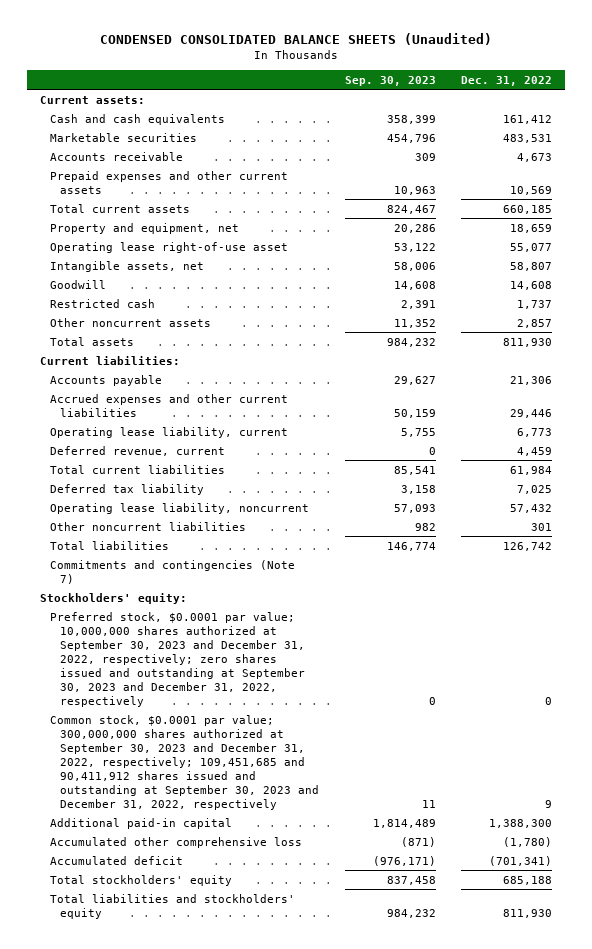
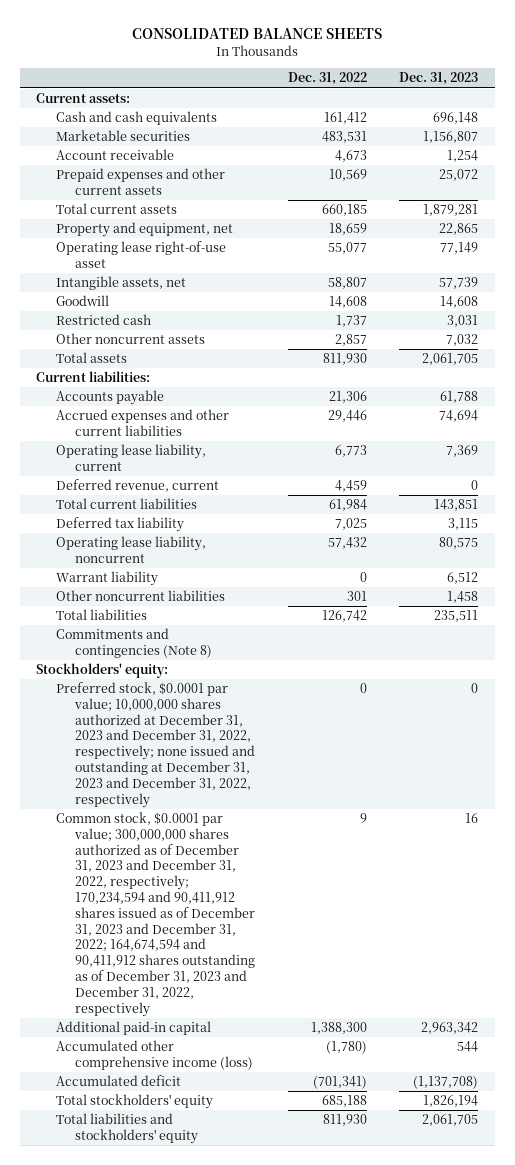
[100,33,493,46] CONDENSED CONSOLIDATED BALANCE SHEETS (Unaudited) -> [132,28,383,40] CONSOLIDATED BALANCE SHEETS
[344,75,436,86] Sep. 30, 2023 -> none
none -> [399,72,479,86] Dec. 31, 2023
[50,151,184,161] Accounts receivable -> [55,149,174,161] Account receivable
none -> [55,571,158,587] Warrant liability
[50,559,296,584] Commitments and contingencies (Note 7) -> [55,628,213,658] Commitments and contingencies (Note 8)
[50,611,306,707] Preferred stock, $0.0001 par value; 10,000,000 shares authorized at September 30, 2023 and December 31, 2022, respectively; zero shares issued and outstanding at September 30, 2023 and December 31, 2022, respectively -> [55,682,256,808] Preferred stock, $0.0001 par value; 10,000,000 shares authorized at December 31, 2023 and December 31, 2022, respectively; none issued and outstanding at December 31, 2023 and December 31, 2022, respectively
[50,714,320,810] Common stock, $0.0001 par value; 300,000,000 shares authorized at September 30, 2023 and December 31, 2022, respectively; 109,451,685 and 90,411,912 shares issued and outstanding at September 30, 2023 and December 31, 2022, respectively -> [55,812,256,1017] Common stock, $0.0001 par value; 300,000,000 shares authorized as of December 31, 2023 and December 31, 2022, respectively; 170,234,594 and 90,411,912 shares issued as of December 31, 2023 and December 31, 2022; 164,674,594 and 90,411,912 shares outstanding as of December 31, 2023 and December 31, 2022, respectively
[50,836,303,848] Accumulated other comprehensive loss -> [55,1040,254,1070] Accumulated other comprehensive income (loss)

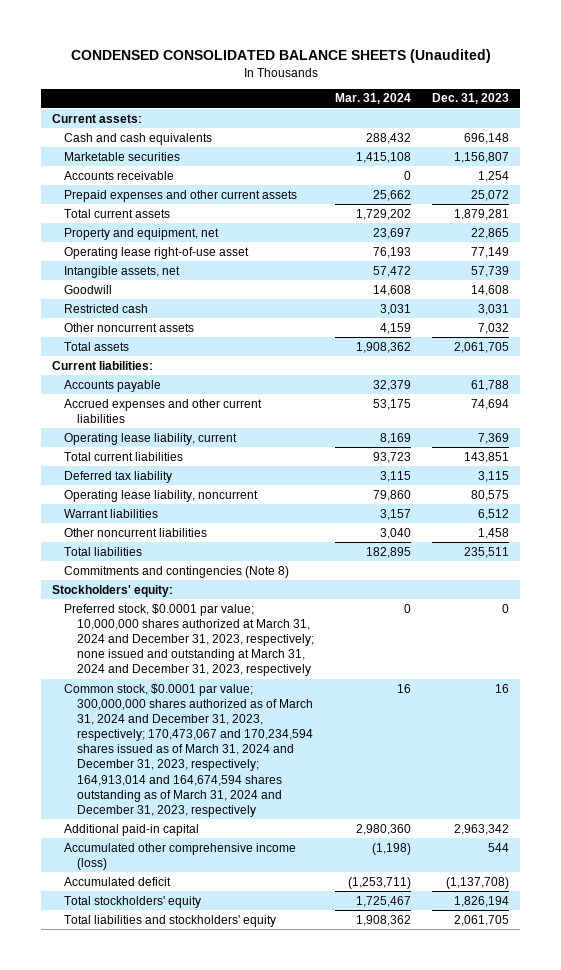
[132,28,383,40] CONSOLIDATED BALANCE SHEETS -> [70,49,491,64] CONDENSED CONSOLIDATED BALANCE SHEETS (Unaudited)
[287,72,367,86] Dec. 31, 2022 -> none
none -> [335,93,412,105] Mar. 31, 2024
[55,149,174,161] Account receivable -> [64,170,175,180] Accounts receivable
[55,479,219,493] Deferred revenue, current -> none
[55,571,158,587] Warrant liability -> [64,508,159,518] Warrant liabilities
[55,682,256,808] Preferred stock, $0.0001 par value; 10,000,000 shares authorized at December 31, 2023 and December 31, 2022, respectively; none issued and outstanding at December 31, 2023 and December 31, 2022, respectively -> [64,603,314,677] Preferred stock, $0.0001 par value; 10,000,000 shares authorized at March 31, 2024 and December 31, 2023, respectively; none issued and outstanding at March 31, 2024 and December 31, 2023, respectively
[55,812,256,1017] Common stock, $0.0001 par value; 300,000,000 shares authorized as of December 31, 2023 and December 31, 2022, respectively; 170,234,594 and 90,411,912 shares issued as of December 31, 2023 and December 31, 2022; 164,674,594 and 90,411,912 shares outstanding as of December 31, 2023 and December 31, 2022, respectively -> [64,683,313,817] Common stock, $0.0001 par value; 300,000,000 shares authorized as of March 31, 2024 and December 31, 2023, respectively; 170,473,067 and 170,234,594 shares issued as of March 31, 2024 and December 31, 2023, respectively; 164,913,014 and 164,674,594 shares outstanding as of March 31, 2024 and December 31, 2023, respectively

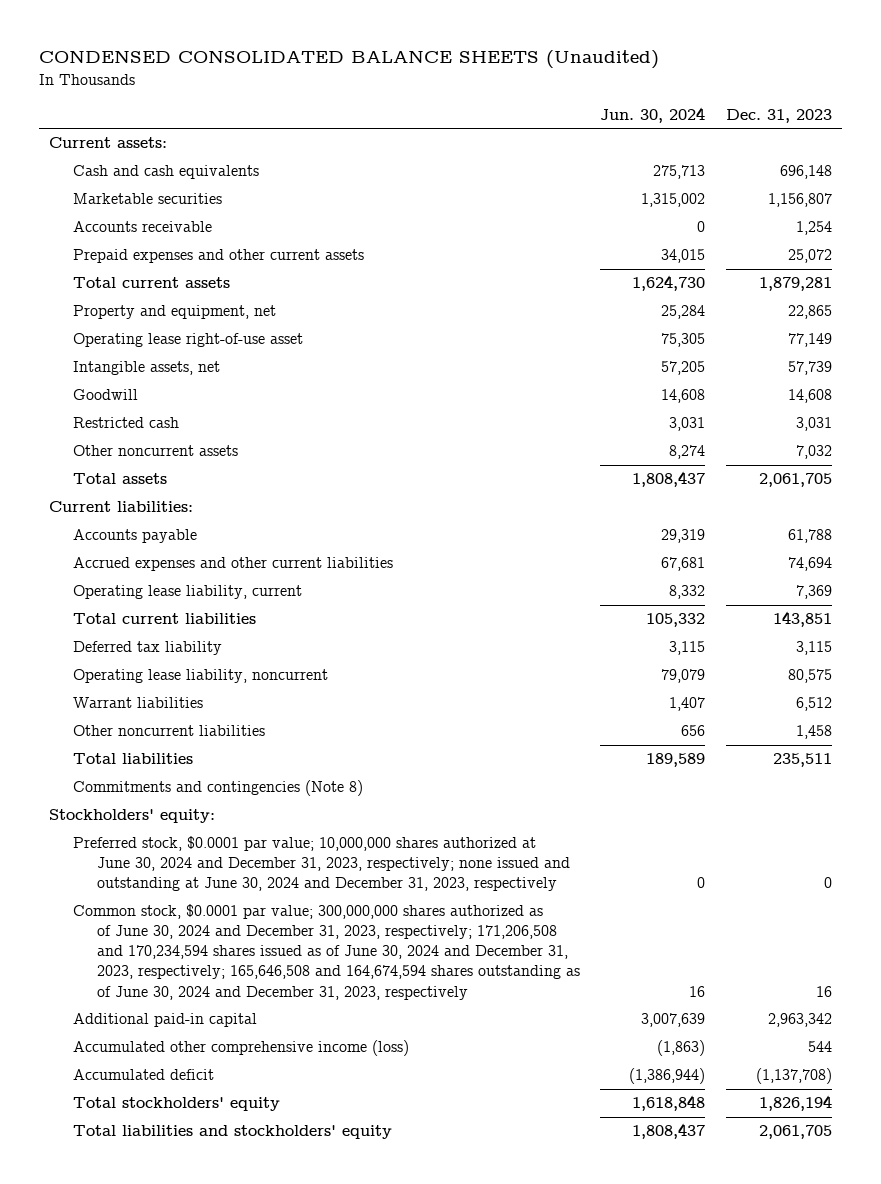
[335,93,412,105] Mar. 31, 2024 -> none
none -> [600,106,706,123] Jun. 30, 2024
[64,603,314,677] Preferred stock, $0.0001 par value; 10,000,000 shares authorized at March 31, 2024 and December 31, 2023, respectively; none issued and outstanding at March 31, 2024 and December 31, 2023, respectively -> [72,836,570,892] Preferred stock, $0.0001 par value; 10,000,000 shares authorized at June 30, 2024 and December 31, 2023, respectively; none issued and outstanding at June 30, 2024 and December 31, 2023, respectively
[64,683,313,817] Common stock, $0.0001 par value; 300,000,000 shares authorized as of March 31, 2024 and December 31, 2023, respectively; 170,473,067 and 170,234,594 shares issued as of March 31, 2024 and December 31, 2023, respectively; 164,913,014 and 164,674,594 shares outstanding as of March 31, 2024 and December 31, 2023, respectively -> [72,904,580,1000] Common stock, $0.0001 par value; 300,000,000 shares authorized as of June 30, 2024 and December 31, 2023, respectively; 171,206,508 and 170,234,594 shares issued as of June 30, 2024 and December 31, 2023, respectively; 165,646,508 and 164,674,594 shares outstanding as of June 30, 2024 and December 31, 2023, respectively

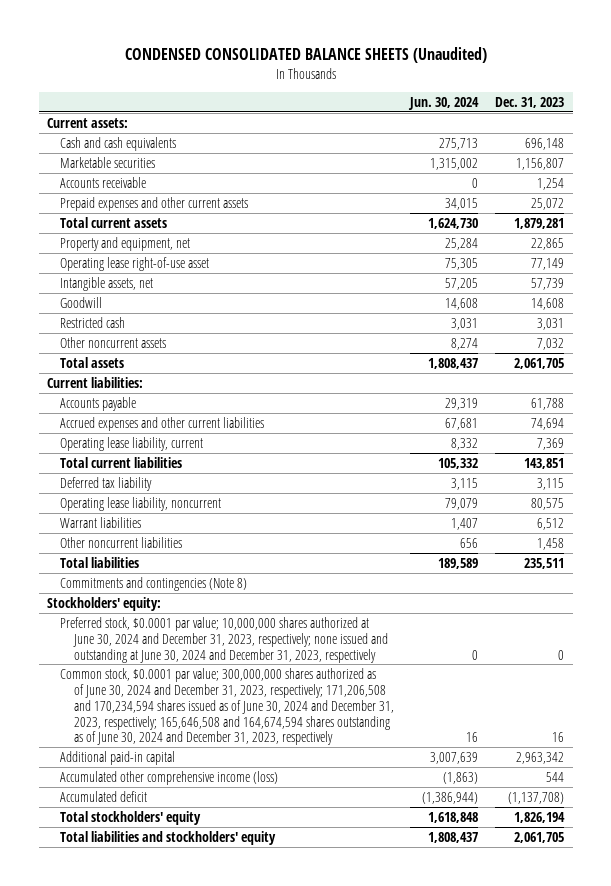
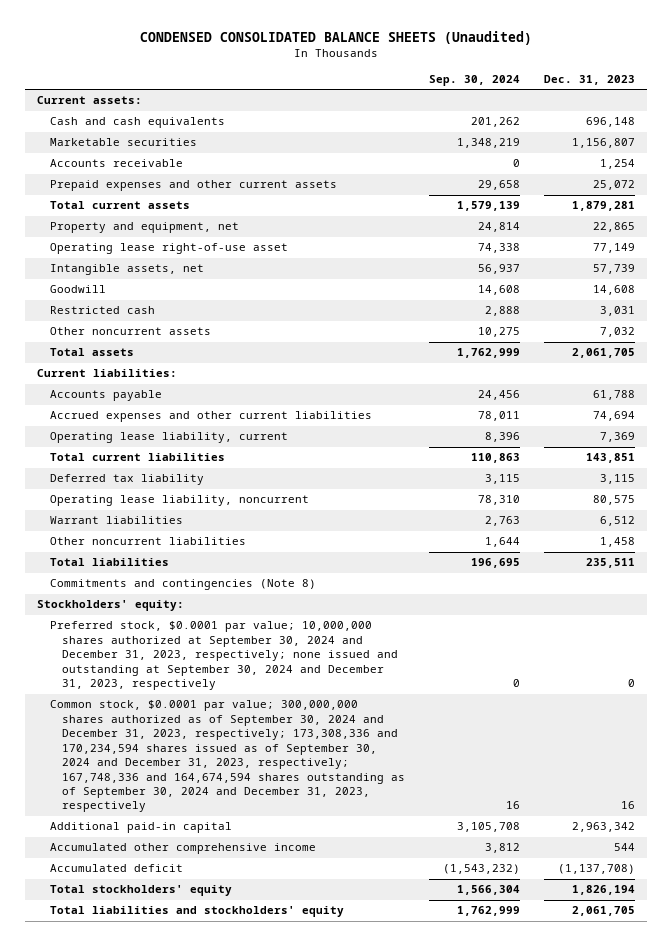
[408,96,480,110] Jun. 30, 2024 -> none
none -> [429,75,521,87] Sep. 30, 2024
[60,616,388,663] Preferred stock, $0.0001 par value; 10,000,000 shares authorized at June 30, 2024 and December 31, 2023, respectively; none issued and outstanding at June 30, 2024 and December 31, 2023, respectively -> [49,621,399,691] Preferred stock, $0.0001 par value; 10,000,000 shares authorized at September 30, 2024 and December 31, 2023, respectively; none issued and outstanding at September 30, 2024 and December 31, 2023, respectively
[60,667,394,746] Common stock, $0.0001 par value; 300,000,000 shares authorized as of June 30, 2024 and December 31, 2023, respectively; 171,206,508 and 170,234,594 shares issued as of June 30, 2024 and December 31, 2023, respectively; 165,646,508 and 164,674,594 shares outstanding as of June 30, 2024 and December 31, 2023, respectively -> [49,700,406,813] Common stock, $0.0001 par value; 300,000,000 shares authorized as of September 30, 2024 and December 31, 2023, respectively; 173,308,336 and 170,234,594 shares issued as of September 30, 2024 and December 31, 2023, respectively; 167,748,336 and 164,674,594 shares outstanding as of September 30, 2024 and December 31, 2023, respectively
[60,770,279,785] Accumulated other comprehensive income (loss) -> [49,843,316,855] Accumulated other comprehensive income

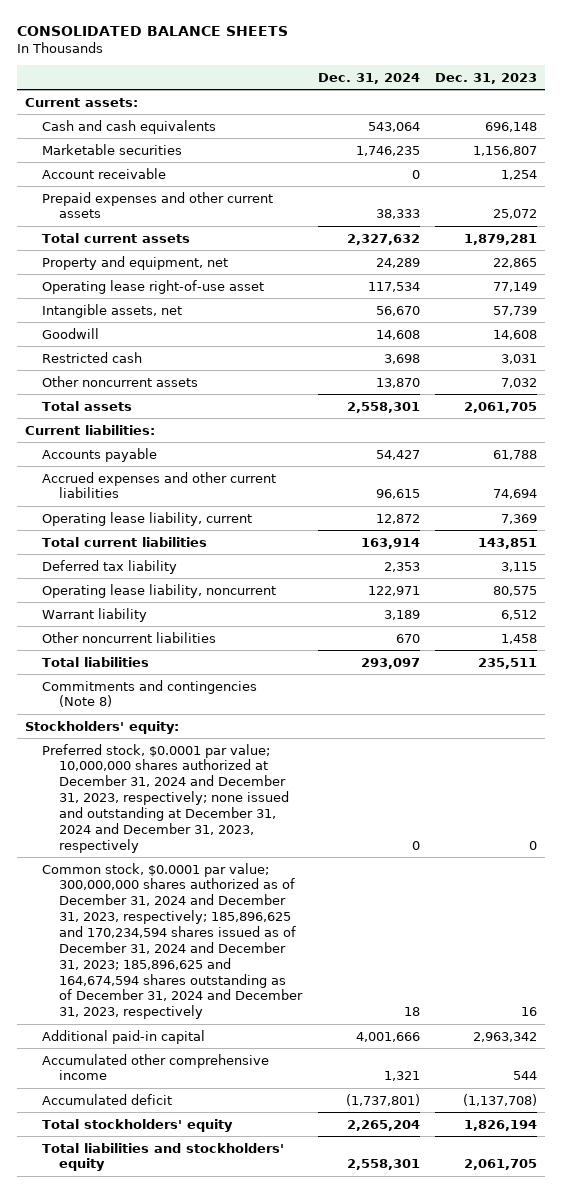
[139,31,532,46] CONDENSED CONSOLIDATED BALANCE SHEETS (Unaudited) -> [17,26,289,37] CONSOLIDATED BALANCE SHEETS
[429,75,521,87] Sep. 30, 2024 -> none
none -> [317,72,420,84] Dec. 31, 2024
[49,159,183,168] Accounts receivable -> [42,167,167,179] Account receivable
[49,516,183,525] Warrant liabilities -> [42,607,148,622] Warrant liability
[49,621,399,691] Preferred stock, $0.0001 par value; 10,000,000 shares authorized at September 30, 2024 and December 31, 2023, respectively; none issued and outstanding at September 30, 2024 and December 31, 2023, respectively -> [42,743,290,853] Preferred stock, $0.0001 par value; 10,000,000 shares authorized at December 31, 2024 and December 31, 2023, respectively; none issued and outstanding at December 31, 2024 and December 31, 2023, respectively
[49,700,406,813] Common stock, $0.0001 par value; 300,000,000 shares authorized as of September 30, 2024 and December 31, 2023, respectively; 173,308,336 and 170,234,594 shares issued as of September 30, 2024 and December 31, 2023, respectively; 167,748,336 and 164,674,594 shares outstanding as of September 30, 2024 and December 31, 2023, respectively -> [42,862,304,1020] Common stock, $0.0001 par value; 300,000,000 shares authorized as of December 31, 2024 and December 31, 2023, respectively; 185,896,625 and 170,234,594 shares issued as of December 31, 2024 and December 31, 2023; 185,896,625 and 164,674,594 shares outstanding as of December 31, 2024 and December 31, 2023, respectively

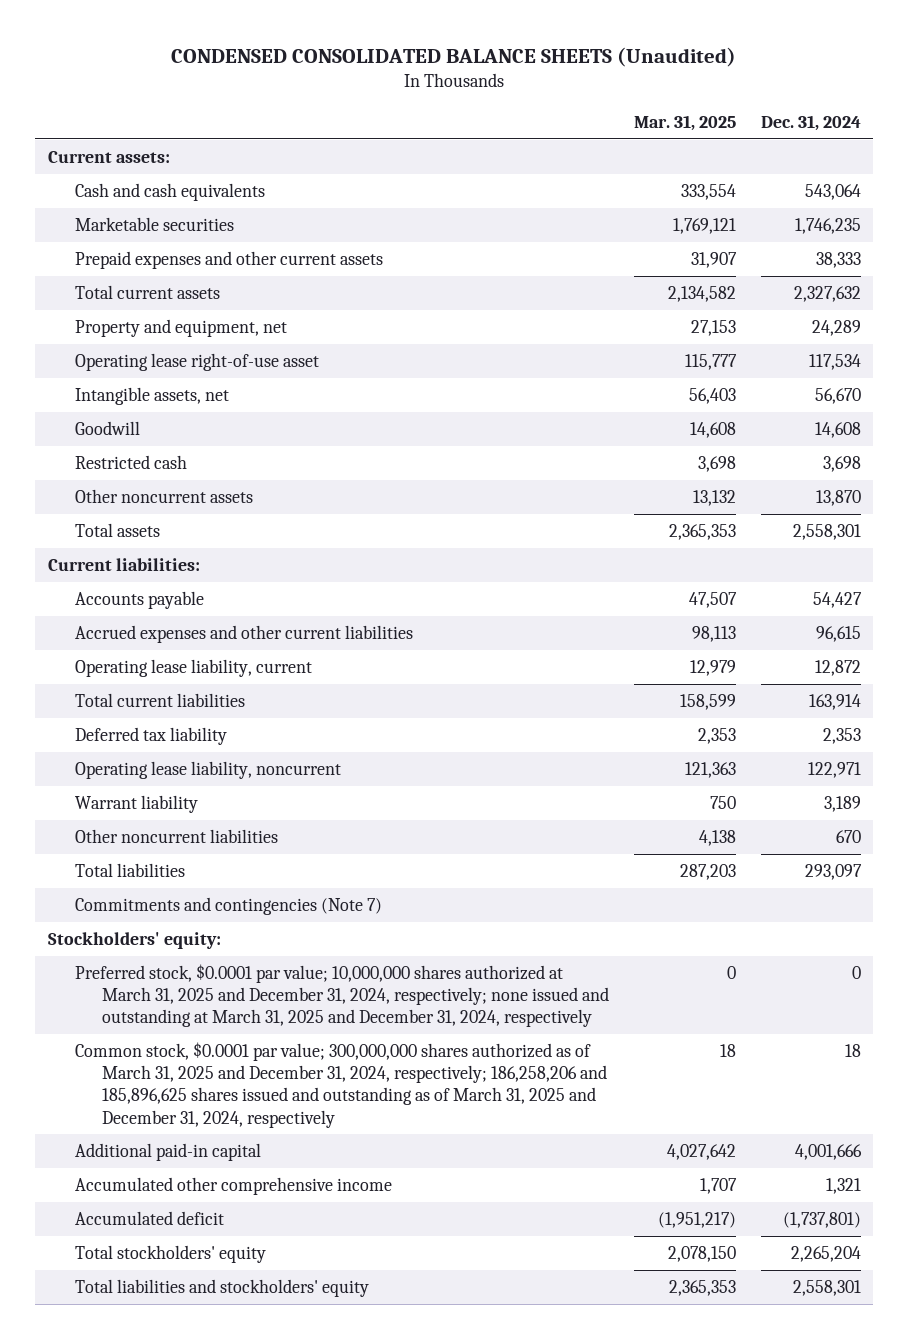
[17,26,289,37] CONSOLIDATED BALANCE SHEETS -> [171,47,737,68] CONDENSED CONSOLIDATED BALANCE SHEETS (Unaudited)
[435,72,538,84] Dec. 31, 2023 -> none
none -> [633,115,736,132] Mar. 31, 2025
[42,167,167,179] Account receivable -> none
[42,679,258,708] Commitments and contingencies (Note 8) -> [74,896,382,915] Commitments and contingencies (Note 7)
[42,743,290,853] Preferred stock, $0.0001 par value; 10,000,000 shares authorized at December 31, 2024 and December 31, 2023, respectively; none issued and outstanding at December 31, 2024 and December 31, 2023, respectively -> [74,963,609,1028] Preferred stock, $0.0001 par value; 10,000,000 shares authorized at March 31, 2025 and December 31, 2024, respectively; none issued and outstanding at March 31, 2025 and December 31, 2024, respectively
[42,862,304,1020] Common stock, $0.0001 par value; 300,000,000 shares authorized as of December 31, 2024 and December 31, 2023, respectively; 185,896,625 and 170,234,594 shares issued as of December 31, 2024 and December 31, 2023; 185,896,625 and 164,674,594 shares outstanding as of December 31, 2024 and December 31, 2023, respectively -> [74,1041,607,1128] Common stock, $0.0001 par value; 300,000,000 shares authorized as of March 31, 2025 and December 31, 2024, respectively; 186,258,206 and 185,896,625 shares issued and outstanding as of March 31, 2025 and December 31, 2024, respectively

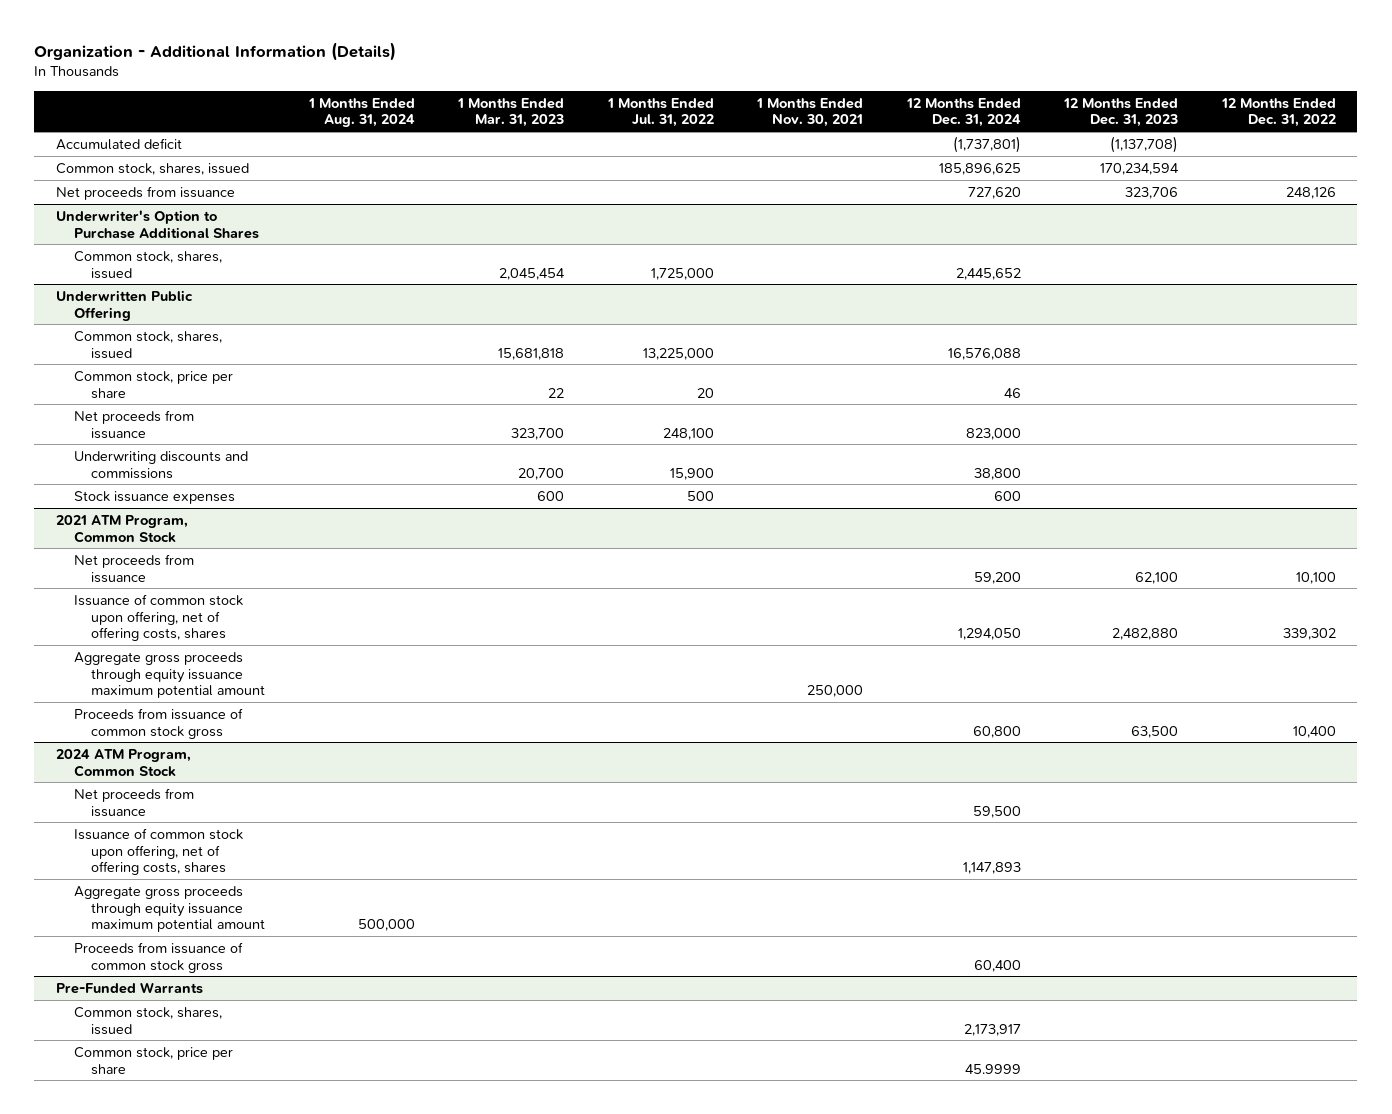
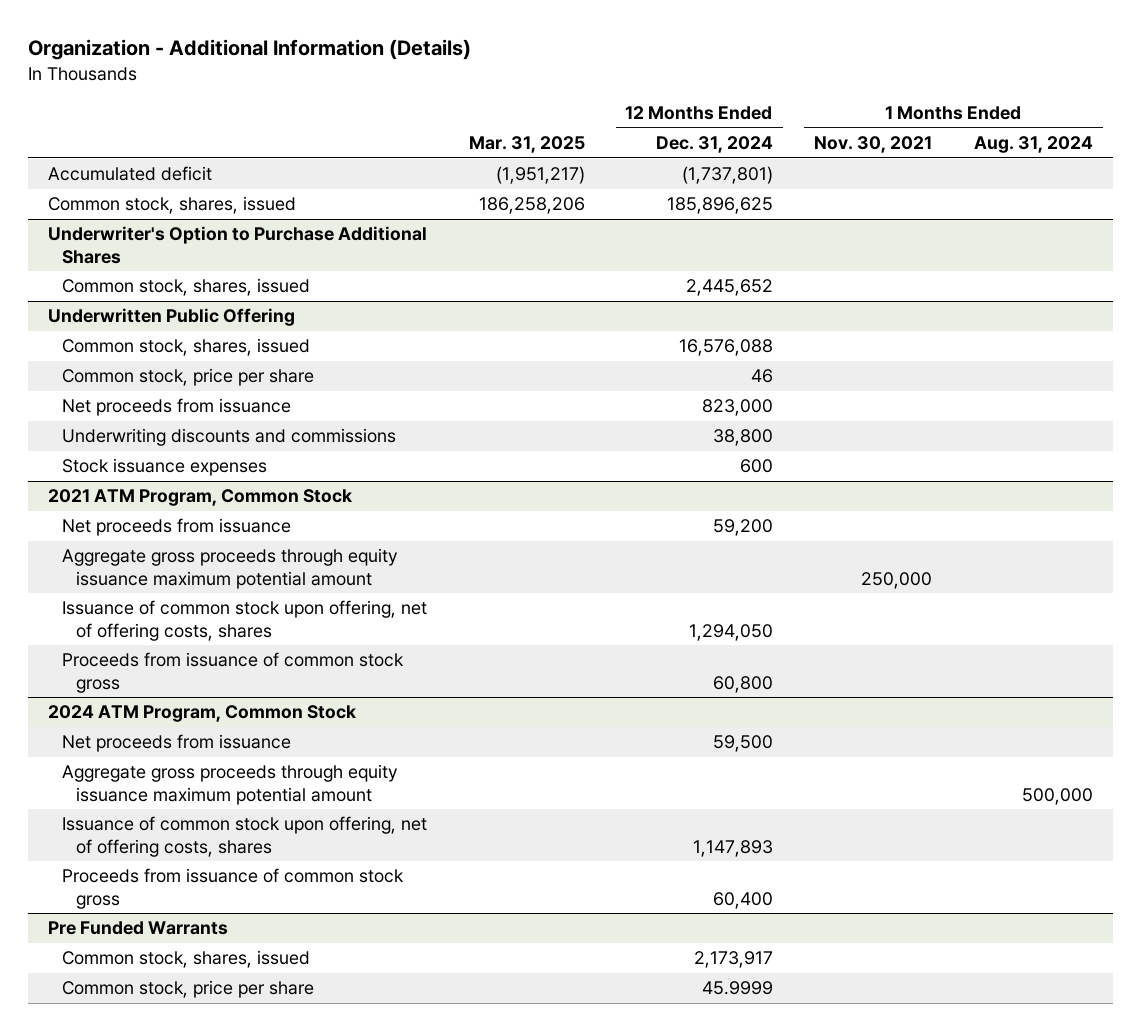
[457,97,565,128] 1 Months Ended Mar. 31, 2023 -> none
[606,97,714,128] 1 Months Ended Jul. 31, 2022 -> none
[1063,97,1179,128] 12 Months Ended Dec. 31, 2023 -> none
[1220,97,1336,128] 12 Months Ended Dec. 31, 2022 -> none
none -> [468,136,585,154] Mar. 31, 2025
[56,185,236,200] Net proceeds from issuance -> none
[73,593,243,642] Issuance of common stock upon offering, net of offering costs, shares -> [62,600,428,641] Issuance of common stock upon offering, net of offering costs, shares
[73,827,243,876] Issuance of common stock upon offering, net of offering costs, shares -> [62,816,428,857] Issuance of common stock upon offering, net of offering costs, shares
[56,981,204,994] Pre-Funded Warrants -> [48,921,229,936] Pre Funded Warrants

